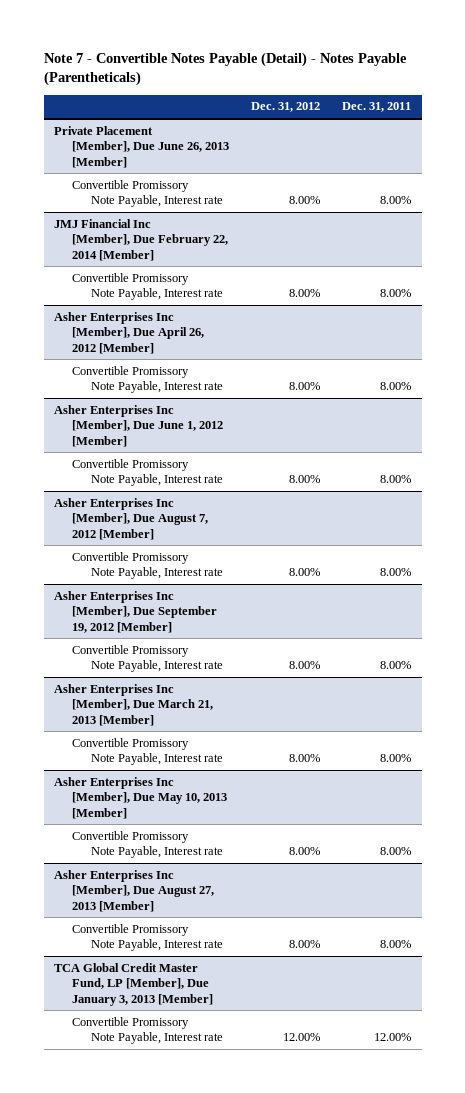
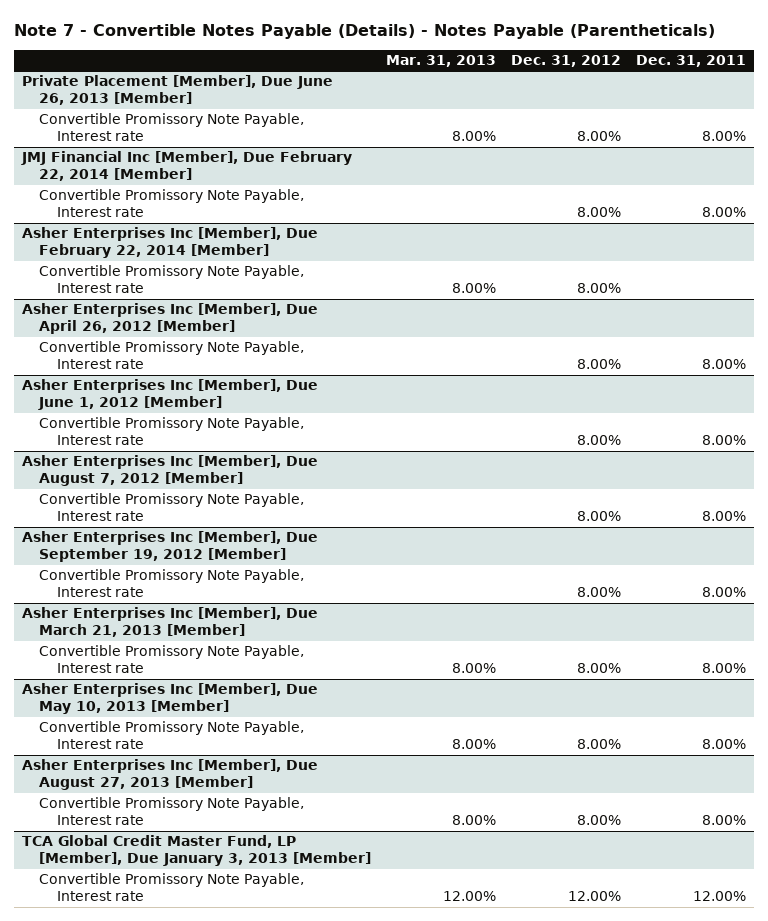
[43,51,407,87] Note 7 - Convertible Notes Payable (Detail) - Notes Payable (Parentheticals) -> [14,23,716,39] Note 7 - Convertible Notes Payable (Details) - Notes Payable (Parentheticals)
none -> [386,55,497,68] Mar. 31, 2013
none -> [21,227,318,259] Asher Enterprises Inc [Member], Due February 22, 2014 [Member]
none -> [39,265,305,294] Convеrtiblе Promissory Notе Payablе, Intеrеst ratе

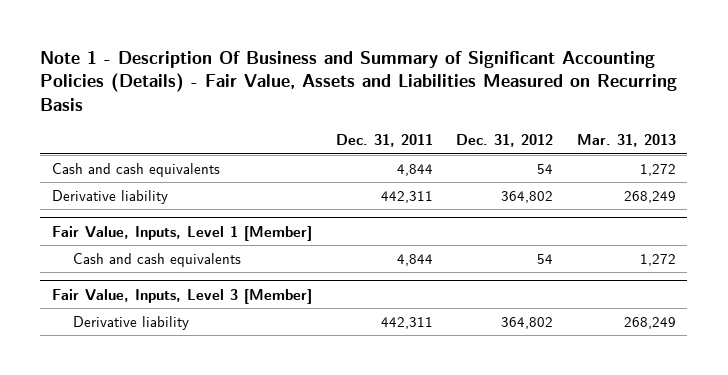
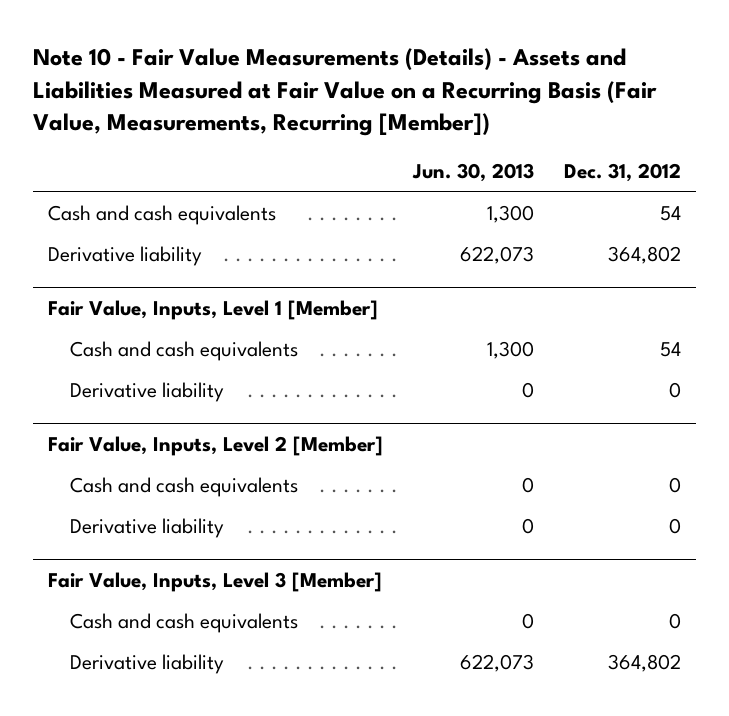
[40,50,678,112] Note 1 - Description Of Business and Summary of Significant Accounting Policies (Details) - Fair Value, Assets and Liabilities Measured on Recurring Basis -> [32,48,657,137] Note 10 - Fair Value Measurements (Details) - Assets and Liabilities Measured at Fair Value on a Recurring Basis (Fair Value, Measurements, Recurring [Member])
[335,134,433,148] Dec. 31, 2011 -> none
[576,134,676,148] Mar. 31, 2013 -> none
none -> [412,163,535,183] Jun. 30, 2013
none -> [70,382,225,403] Derivative liability
none -> [47,436,383,457] Fair Value, Inputs, Level 2 [Member]
none -> [70,477,299,498] Cash and cash equivalents
none -> [70,518,225,539] Derivative liability
none -> [70,613,299,634] Cash and cash equivalents

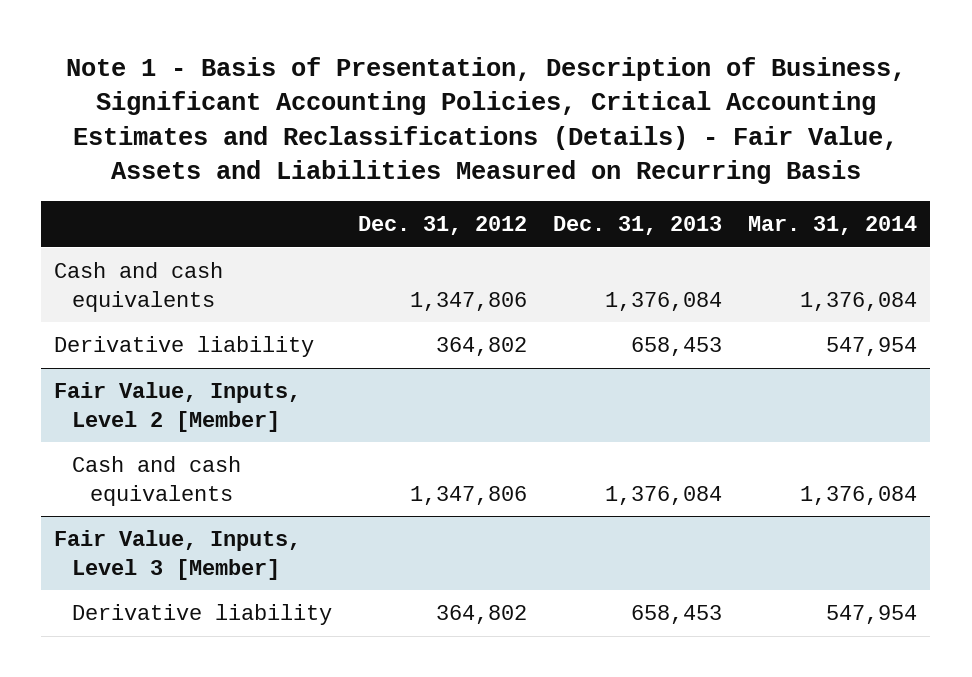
[32,48,657,137] Note 10 - Fair Value Measurements (Details) - Assets and Liabilities Measured at Fair Value on a Recurring Basis (Fair Value, Measurements, Recurring [Member]) -> [65,56,906,185] Note 1 - Basis of Presentation, Description of Business, Significant Accounting Policies, Critical Accounting Estimates and Reclassifications (Details) - Fair Value, Assets and Liabilities Measured on Recurring Basis
[412,163,535,183] Jun. 30, 2013 -> none
none -> [553,216,723,236] Dec. 31, 2013
none -> [748,216,918,236] Mar. 31, 2014
[660,206,682,222] 54 -> [410,291,528,311] 1,347,806
[47,300,378,321] Fair Value, Inputs, Level 1 [Member] -> none
[70,341,299,362] Cash and cash equivalents -> none
[70,382,225,403] Derivative liability -> none
[70,518,225,539] Derivative liability -> none
[669,477,682,494] 0 -> [410,485,528,505] 1,347,806
[70,613,299,634] Cash and cash equivalents -> none

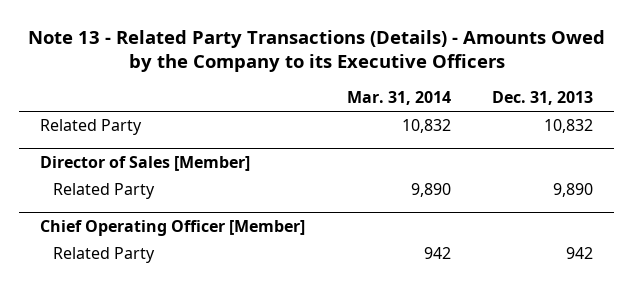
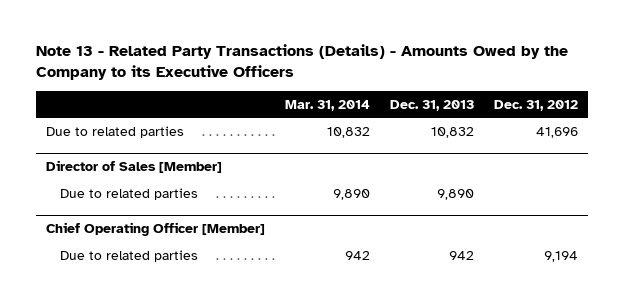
none -> [494,99,579,111] Dec. 31, 2012
[39,119,142,136] Related Party -> [45,125,184,138] Due to related parties
[52,183,155,200] Related Party -> [59,187,198,200] Due to related parties
[52,247,155,264] Related Party -> [59,249,198,262] Due to related parties

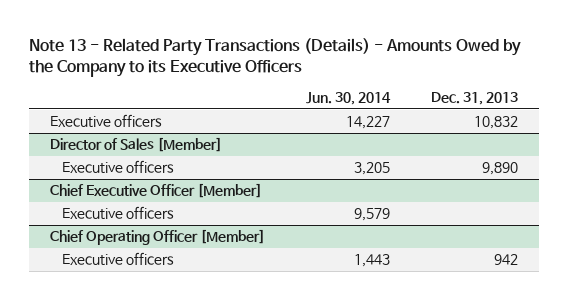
[284,99,370,111] Mar. 31, 2014 -> none
[494,99,579,111] Dec. 31, 2012 -> none
none -> [306,92,392,106] Jun. 30, 2014
[45,125,184,138] Due to related parties -> [49,114,162,129] Executive officers
[59,187,198,200] Due to related parties -> [61,160,174,175] Executive officers
none -> [49,183,262,199] Chief Executive Officer [Member]
none -> [61,206,174,221] Executive officers
[59,249,198,262] Due to related parties -> [61,252,174,267] Executive officers

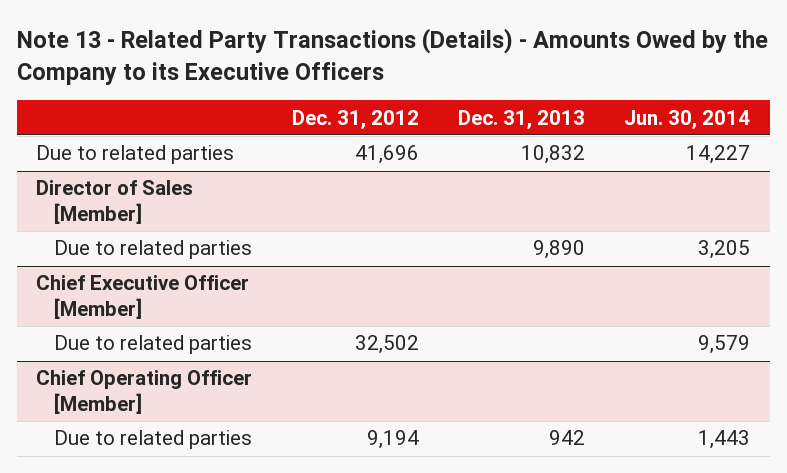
none -> [291,109,419,130] Dec. 31, 2012
[49,114,162,129] Executive officers -> [36,145,235,165] Due to related parties
[61,160,174,175] Executive officers -> [54,240,253,260] Due to related parties
[61,206,174,221] Executive officers -> [54,335,253,355] Due to related parties
[61,252,174,267] Executive officers -> [54,430,253,450] Due to related parties

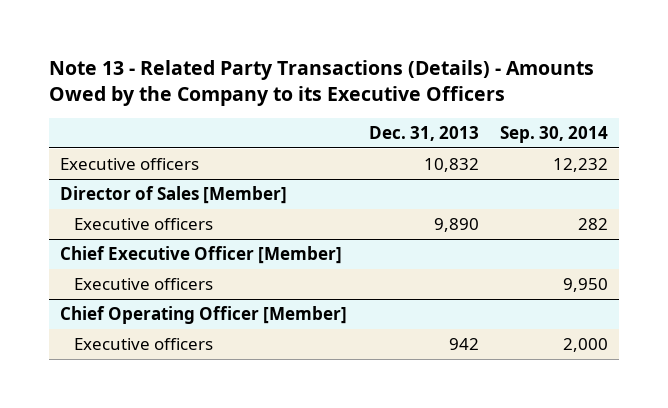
[291,109,419,130] Dec. 31, 2012 -> none
[624,109,751,130] Jun. 30, 2014 -> none
none -> [500,126,609,144] Sep. 30, 2014
[36,145,235,165] Due to related parties -> [60,157,200,170] Executive officers
[54,240,253,260] Due to related parties -> [73,217,213,230] Executive officers
[54,335,253,355] Due to related parties -> [73,277,213,290] Executive officers
[54,430,253,450] Due to related parties -> [73,337,213,350] Executive officers

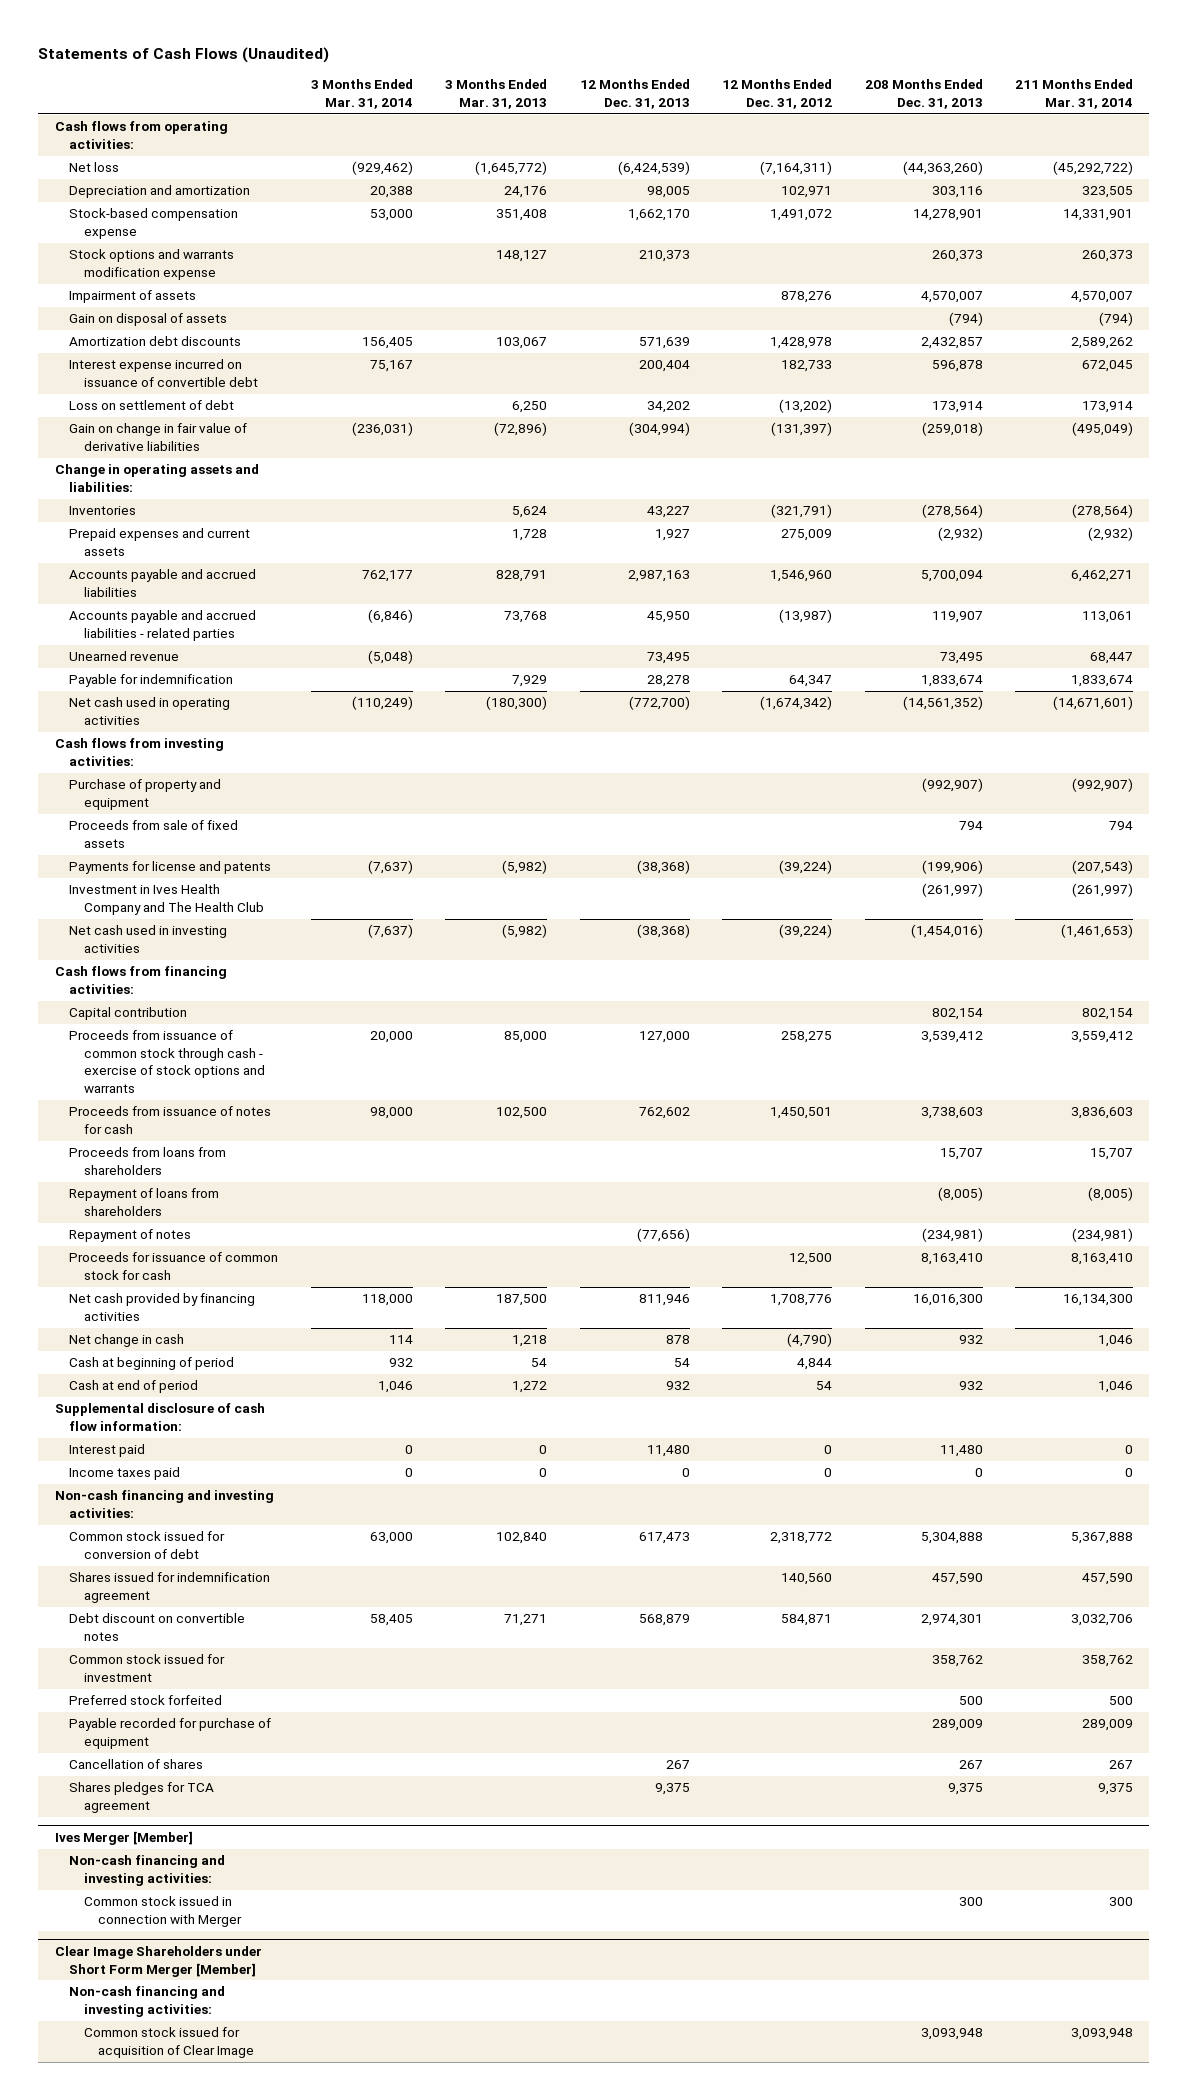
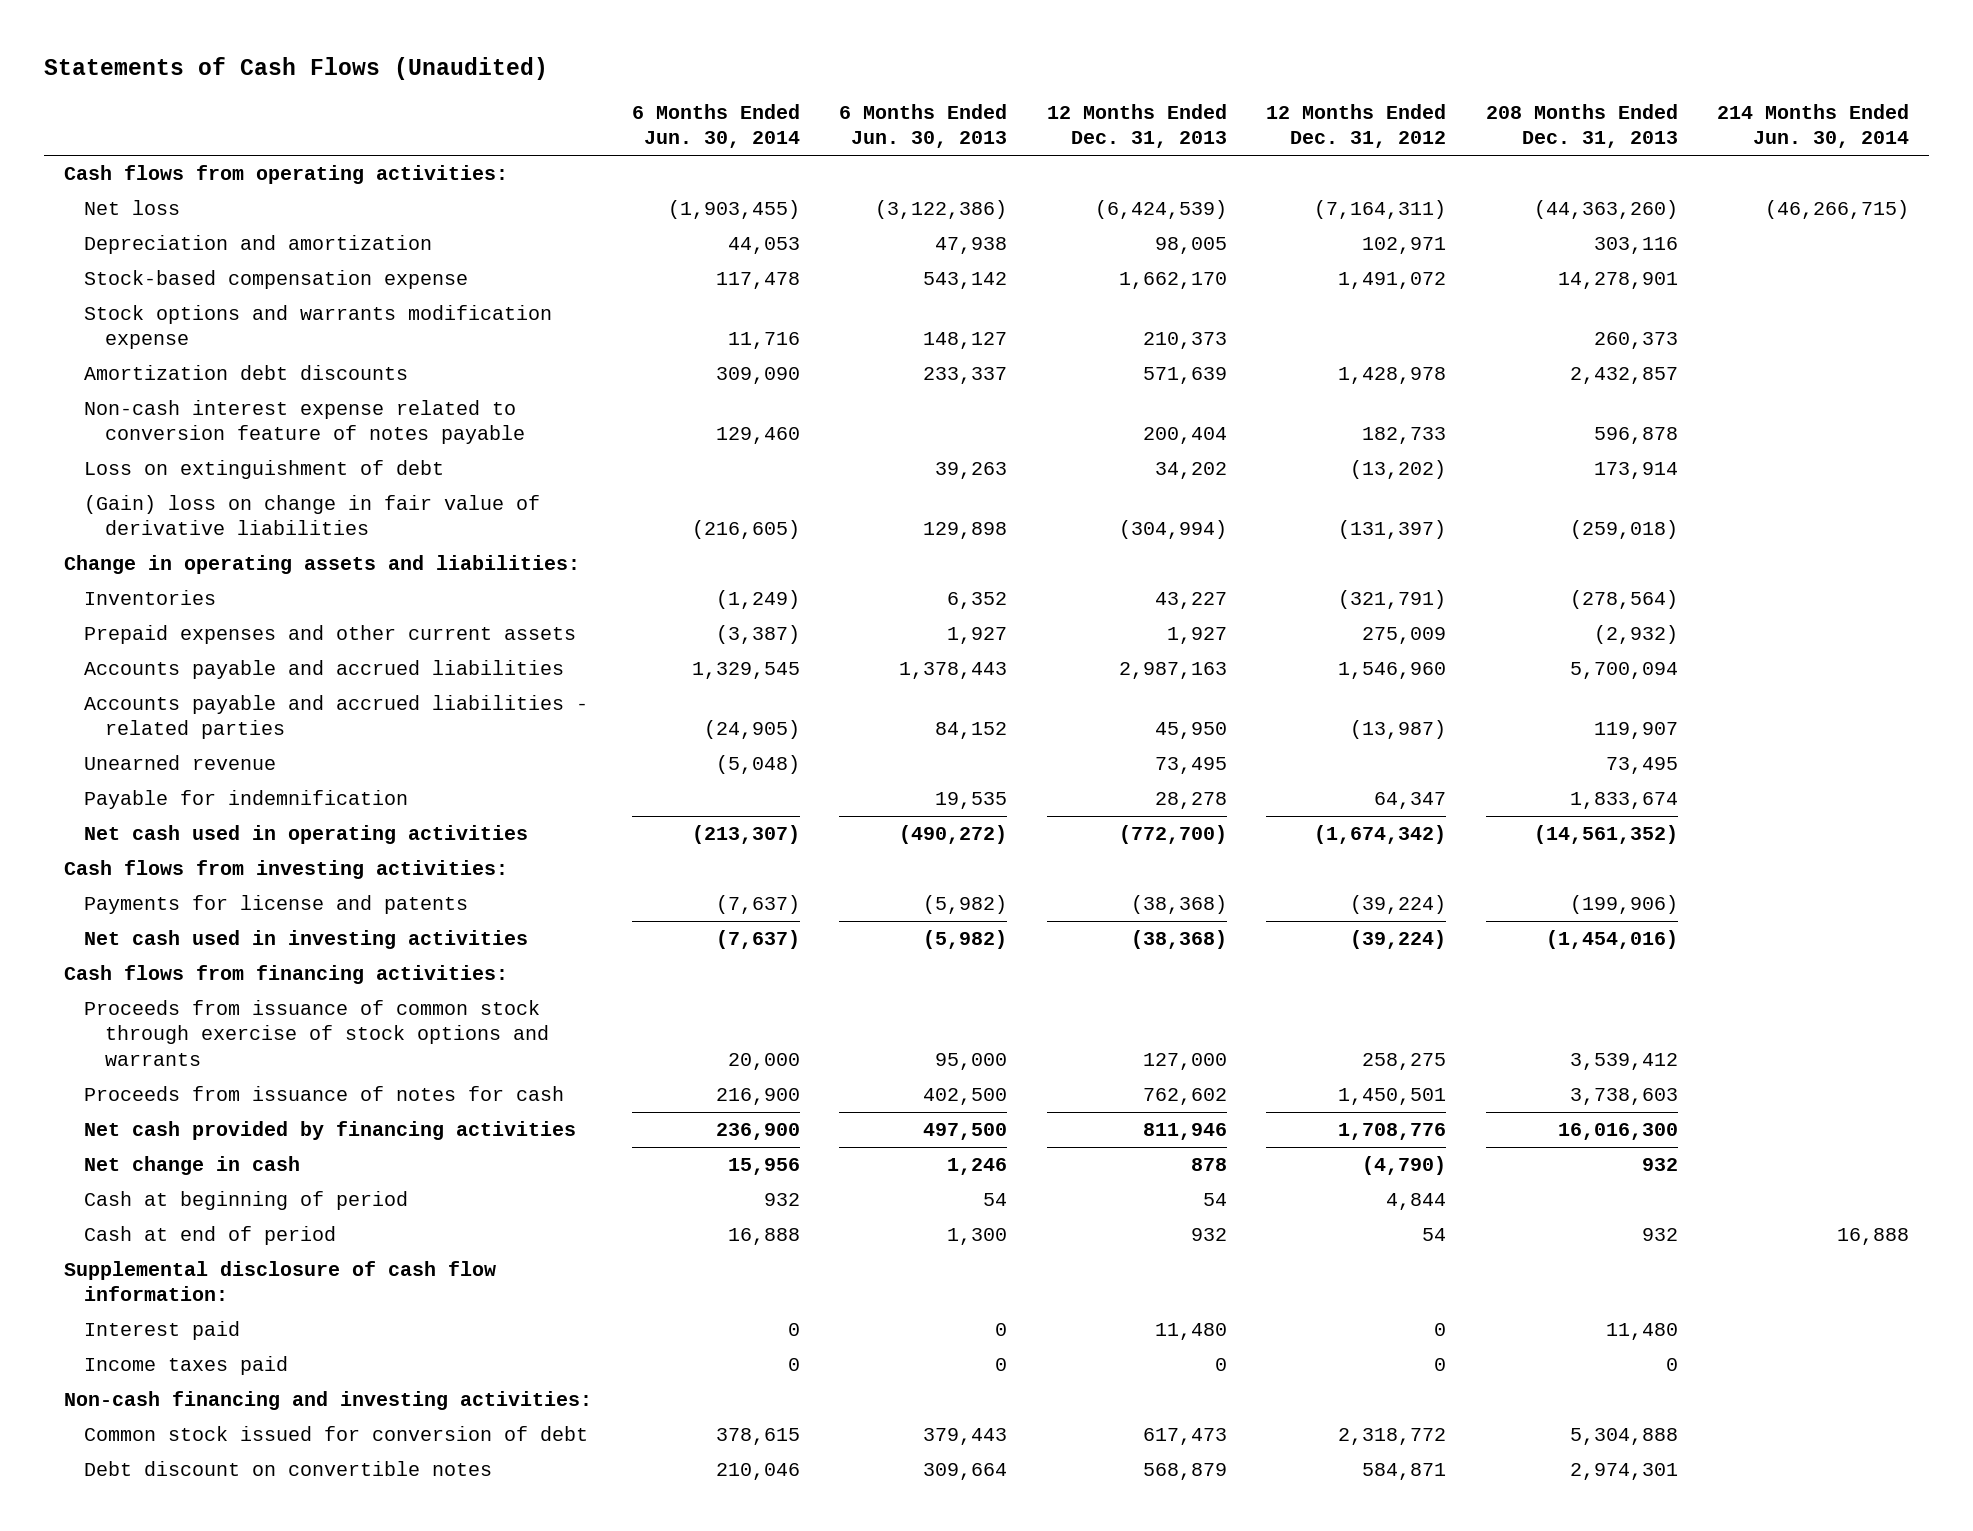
[310,79,413,109] 3 Months Ended Mar. 31, 2014 -> none
[445,79,548,109] 3 Months Ended Mar. 31, 2013 -> none
[1015,79,1134,109] 211 Months Ended Mar. 31, 2014 -> none
none -> [631,104,800,149] 6 Months Ended Jun. 30, 2014
none -> [839,104,1008,149] 6 Months Ended Jun. 30, 2013
none -> [1717,104,1910,149] 214 Months Ended Jun. 30, 2014
[69,290,197,304] Impairment of assets -> none
[69,313,228,327] Gain on disposal of assets -> none
[69,359,258,387] Interest expense incurred on issuance of convertible debt -> [84,400,525,445] Non-cash interest expense related to conversion feature of notes payable
[69,400,235,411] Loss on settlement of debt -> [84,460,445,480] Loss on extinguishment of debt
[69,423,248,451] Gain on change in fair value of derivative liabilities -> [84,495,541,536] (Gain) loss on change in fair value of derivative liabilities
[69,528,251,556] Prepaid expenses and current assets -> [84,625,577,645] Prepaid expenses and other current assets
[69,779,222,810] Purchase of property and equipment -> none
[69,820,239,848] Proceeds from sale of fixed assets -> none
[69,884,264,915] Investment in Ives Health Company and The Health Club -> none
[69,1007,188,1021] Capital contribution -> none
[69,1030,265,1093] Proceeds from issuance of common stock through cash - exercise of stock options and warrants -> [84,1000,549,1066] Proceeds from issuance of common stock through exercise of stock options and warrants
[69,1147,227,1175] Proceeds from loans from shareholders -> none
[69,1188,220,1216] Repayment of loans from shareholders -> none
[69,1229,192,1243] Repayment of notes -> none
[69,1252,279,1280] Proceeds for issuance of common stock for cash -> none
[69,1572,271,1603] Shares issued for indemnification agreement -> none
[69,1654,226,1682] Common stock issued for investment -> none
[69,1695,223,1706] Preferred stock forfeited -> none
[69,1718,272,1749] Payable recorded for purchase of equipment -> none
[69,1759,204,1770] Cancellation of shares -> none
[69,1782,215,1813] Shares pledges for TCA agreement -> none
[54,1831,193,1846] Ives Merger [Member] -> none
[69,1855,226,1886] Non-cash financing and investing activities: -> none
[83,1896,243,1927] Common stock issued in connection with Merger -> none
[54,1946,262,1977] Clear Image Shareholders under Short Form Merger [Member] -> none
[69,1986,226,2017] Non-cash financing and investing activities: -> none
[83,2027,255,2058] Common stock issued for acquisition of Clear Image -> none

